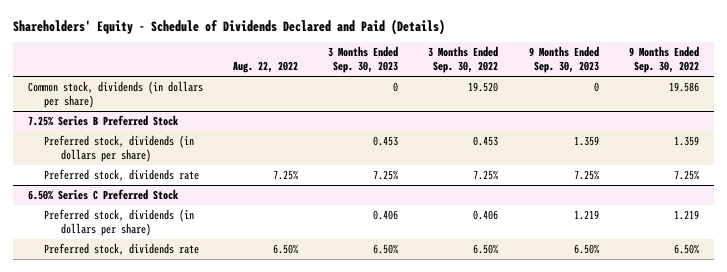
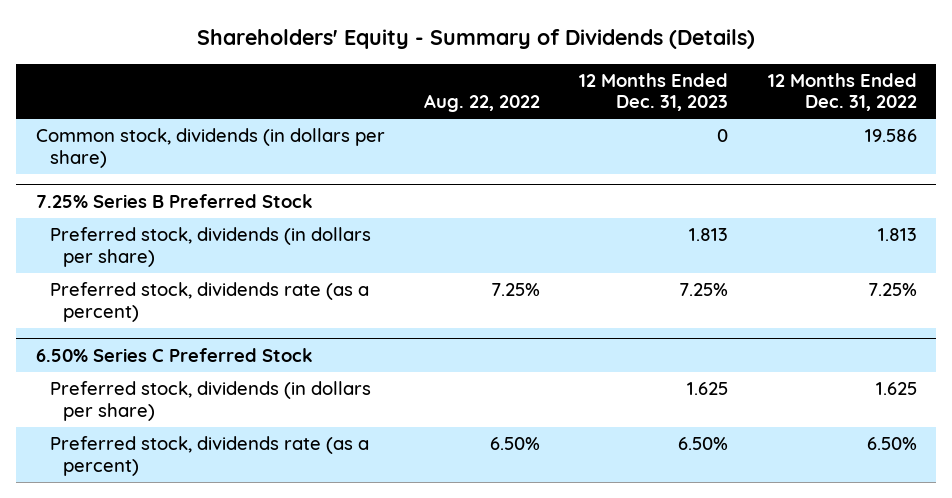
[12,18,445,35] Shareholders' Equity - Schedule of Dividends Declared and Paid (Details) -> [197,28,756,49] Shareholders' Equity - Summary of Dividends (Details)
[328,46,399,73] 3 Months Ended Sep. 30, 2023 -> none
[428,46,499,73] 3 Months Ended Sep. 30, 2022 -> none
[528,46,599,73] 9 Months Ended Sep. 30, 2023 -> none
[628,46,699,73] 9 Months Ended Sep. 30, 2022 -> none
none -> [579,72,729,112] 12 Months Ended Dec. 31, 2023
none -> [767,72,917,112] 12 Months Ended Dec. 31, 2022
[44,169,200,182] Preferred stock, dividends rate -> [49,282,369,322] Preferred stock, dividends rate (as a percent)
[44,243,200,256] Preferred stock, dividends rate -> [49,436,369,476] Preferred stock, dividends rate (as a percent)

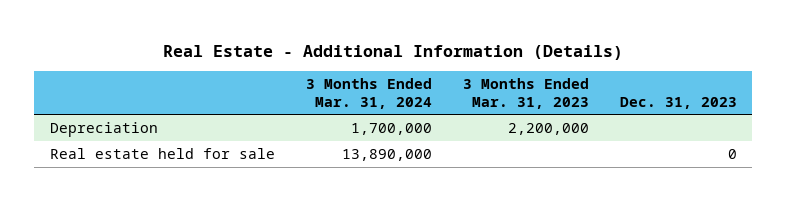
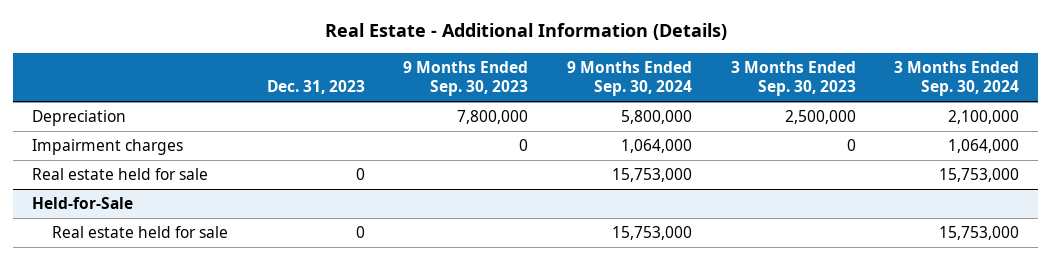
[305,77,432,109] 3 Months Ended Mar. 31, 2024 -> none
[462,77,589,109] 3 Months Ended Mar. 31, 2023 -> none
none -> [403,60,529,97] 9 Months Ended Sep. 30, 2023
none -> [566,60,692,97] 9 Months Ended Sep. 30, 2024
none -> [730,60,856,97] 3 Months Ended Sep. 30, 2023
none -> [894,60,1020,97] 3 Months Ended Sep. 30, 2024
none -> [32,139,184,156] Impairment charges
none -> [32,197,134,210] Held-for-Sale
none -> [51,226,228,239] Real estate held for sale

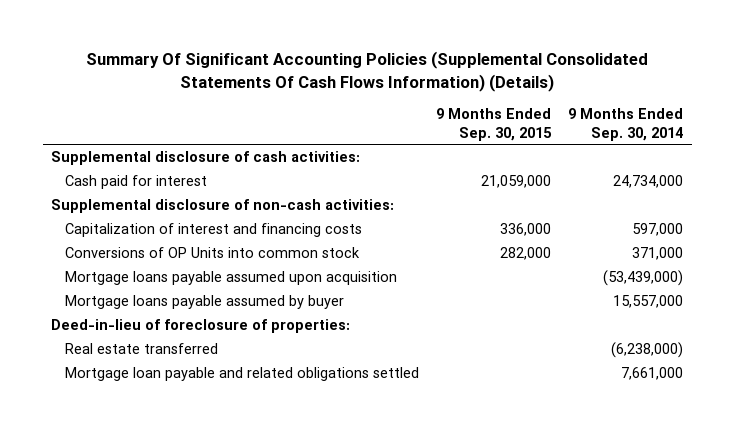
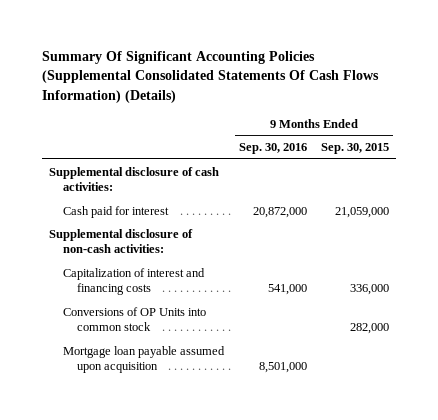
[568,108,684,141] 9 Months Ended Sep. 30, 2014 -> none
none -> [238,142,307,154] Sep. 30, 2016
[65,294,345,309] Mortgage loans payable assumed by buyer -> none
[51,318,351,333] Deed-in-lieu of foreclosure of properties: -> none
[65,342,219,354] Real estate transferred -> none
[65,366,420,381] Mortgage loan payable and related obligations settled -> none
[65,270,398,285] Mortgage loans payable assumed upon acquisition -> [63,345,226,374] Mortgage loan payable assumed upon acquisition

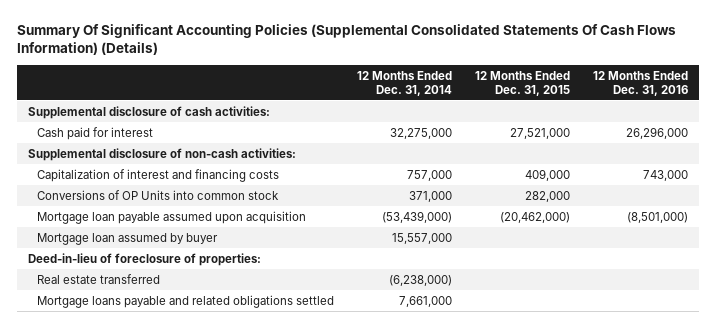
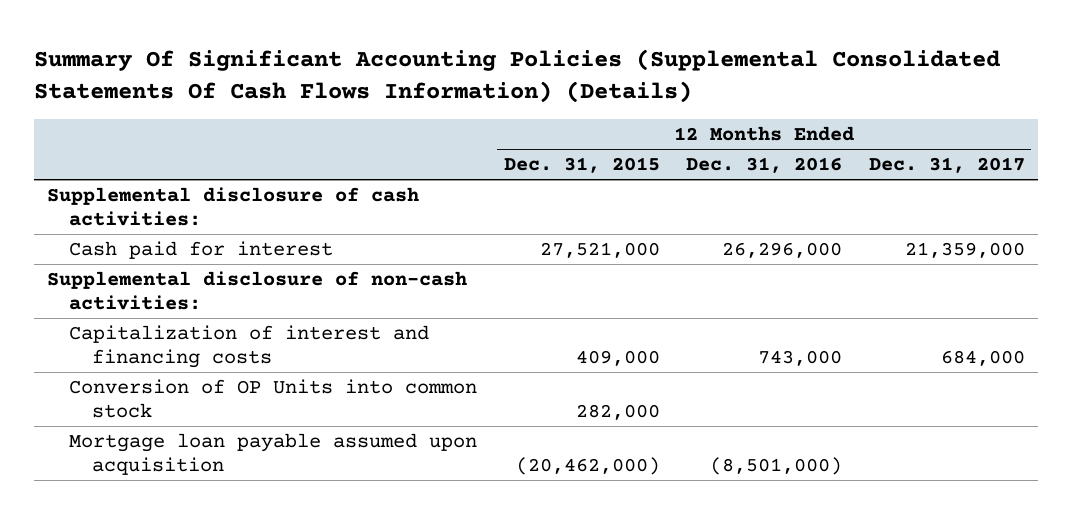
[357,70,453,96] 12 Months Ended Dec. 31, 2014 -> none
none -> [868,157,1025,174] Dec. 31, 2017
[37,189,280,200] Conversions of OP Units into common stock -> [69,379,478,418] Conversion of OP Units into common stock
[37,232,219,245] Mortgage loan assumed by buyer -> none
[28,252,262,266] Deed-in-lieu of foreclosure of properties: -> none
[37,273,161,284] Real estate transferred -> none
[37,294,335,308] Mortgage loans payable and related obligations settled -> none

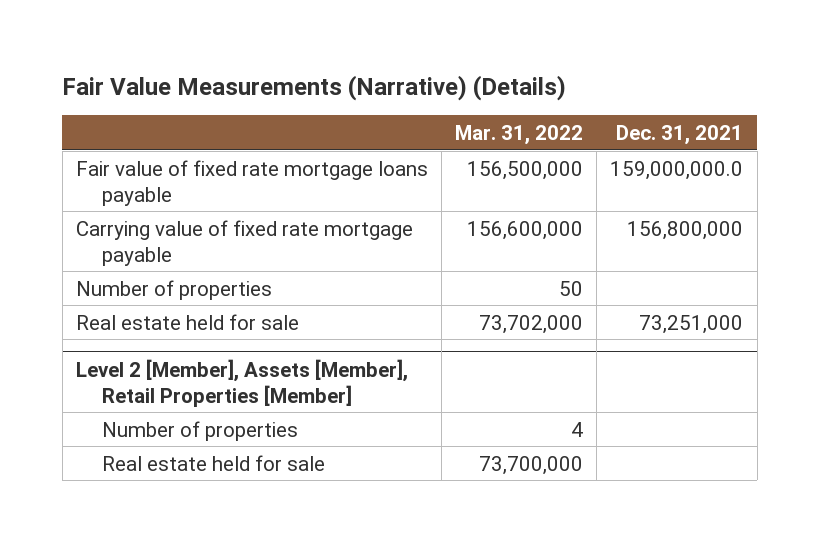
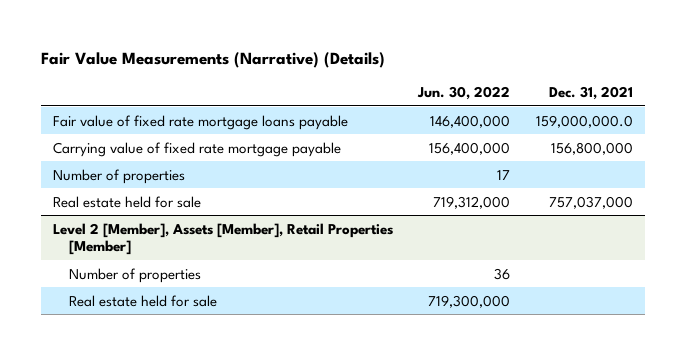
[455,124,584,145] Mar. 31, 2022 -> none
none -> [417,85,511,100] Jun. 30, 2022
[639,314,744,334] 73,251,000 -> [548,195,633,209] 757,037,000

